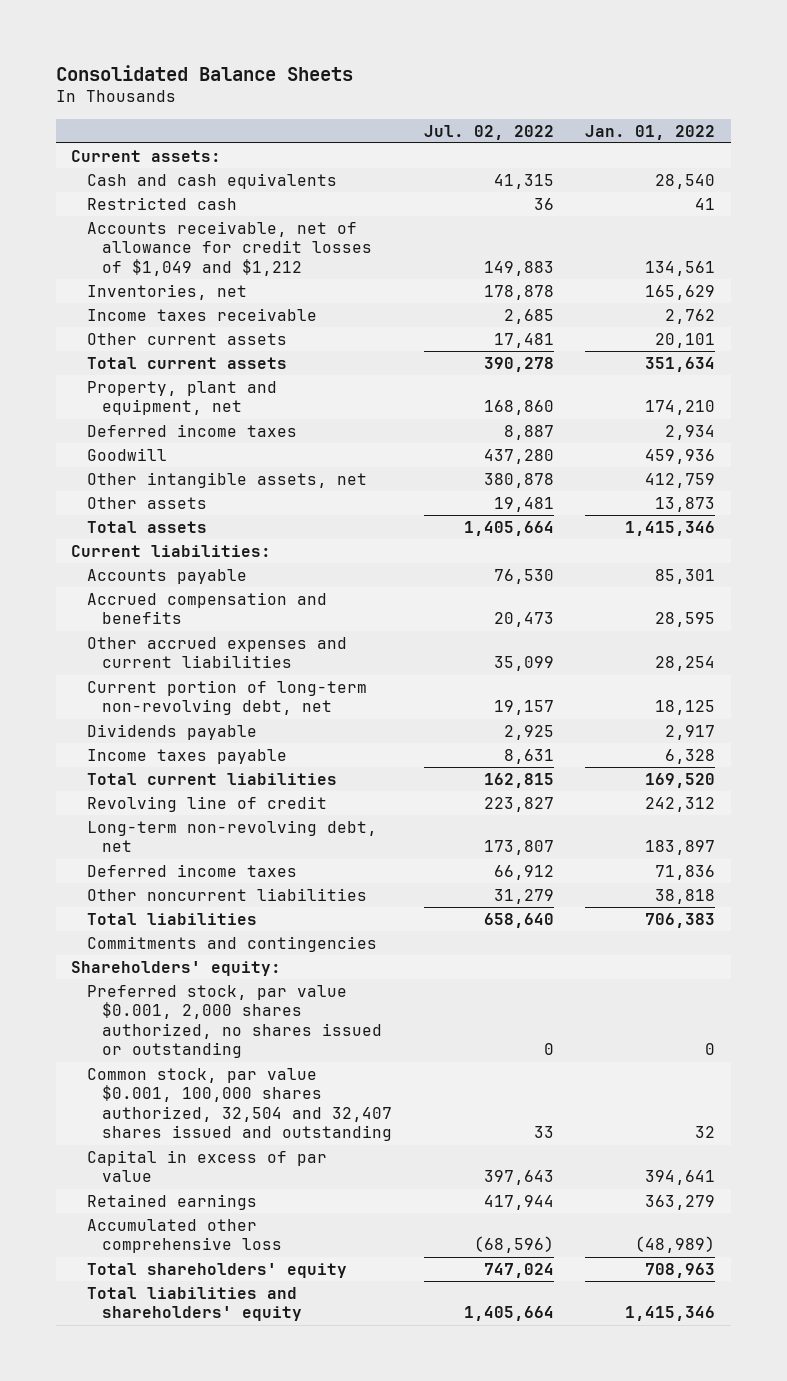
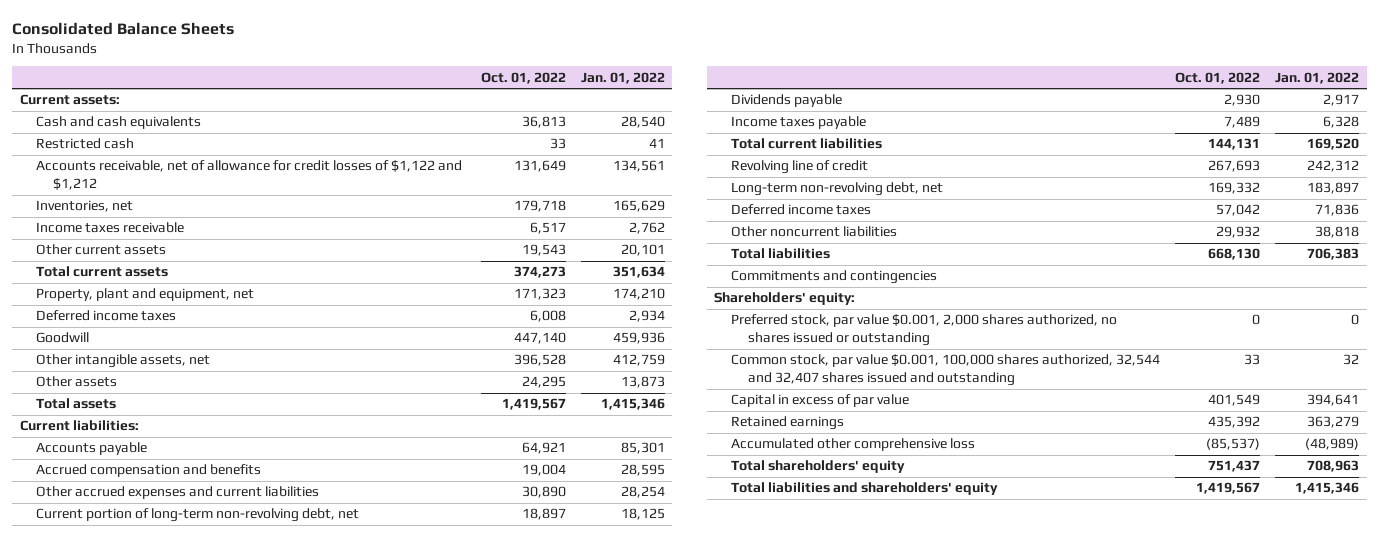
[423,124,554,140] Jul. 02, 2022 -> none
none -> [480,71,566,84] Oct. 01, 2022
[86,221,373,276] Accounts receivable, net of allowance for credit losses of $1,049 and $1,212 -> [36,160,463,191] Accounts receivable, net of allowance for credit losses of $1,122 and $1,212
[86,1068,393,1142] Common stock, par value $0.001, 100,000 shares authorized, 32,504 and 32,407 shares issued and outstanding -> [731,354,1161,387] Common stock, par value $0.001, 100,000 shares authorized, 32,544 and 32,407 shares issued and outstanding

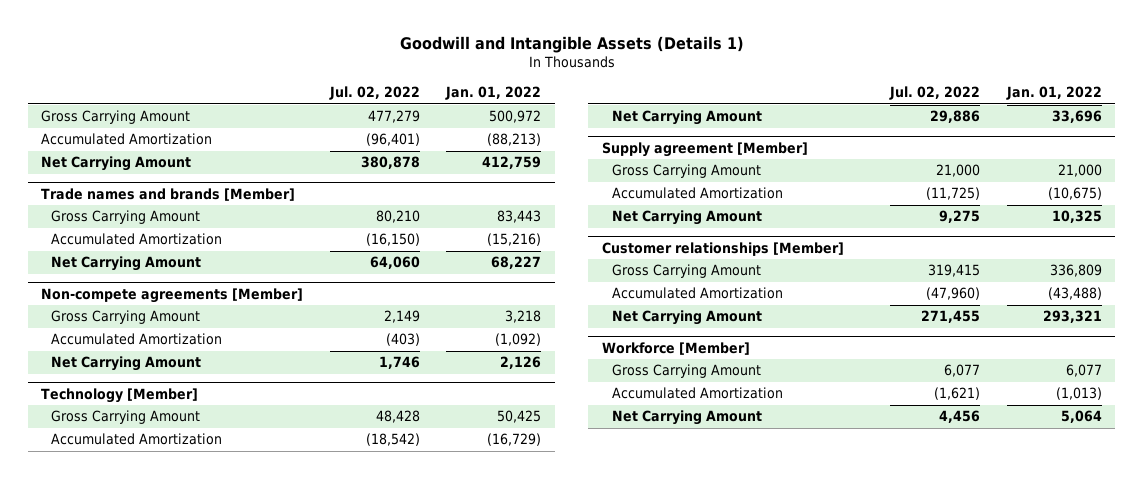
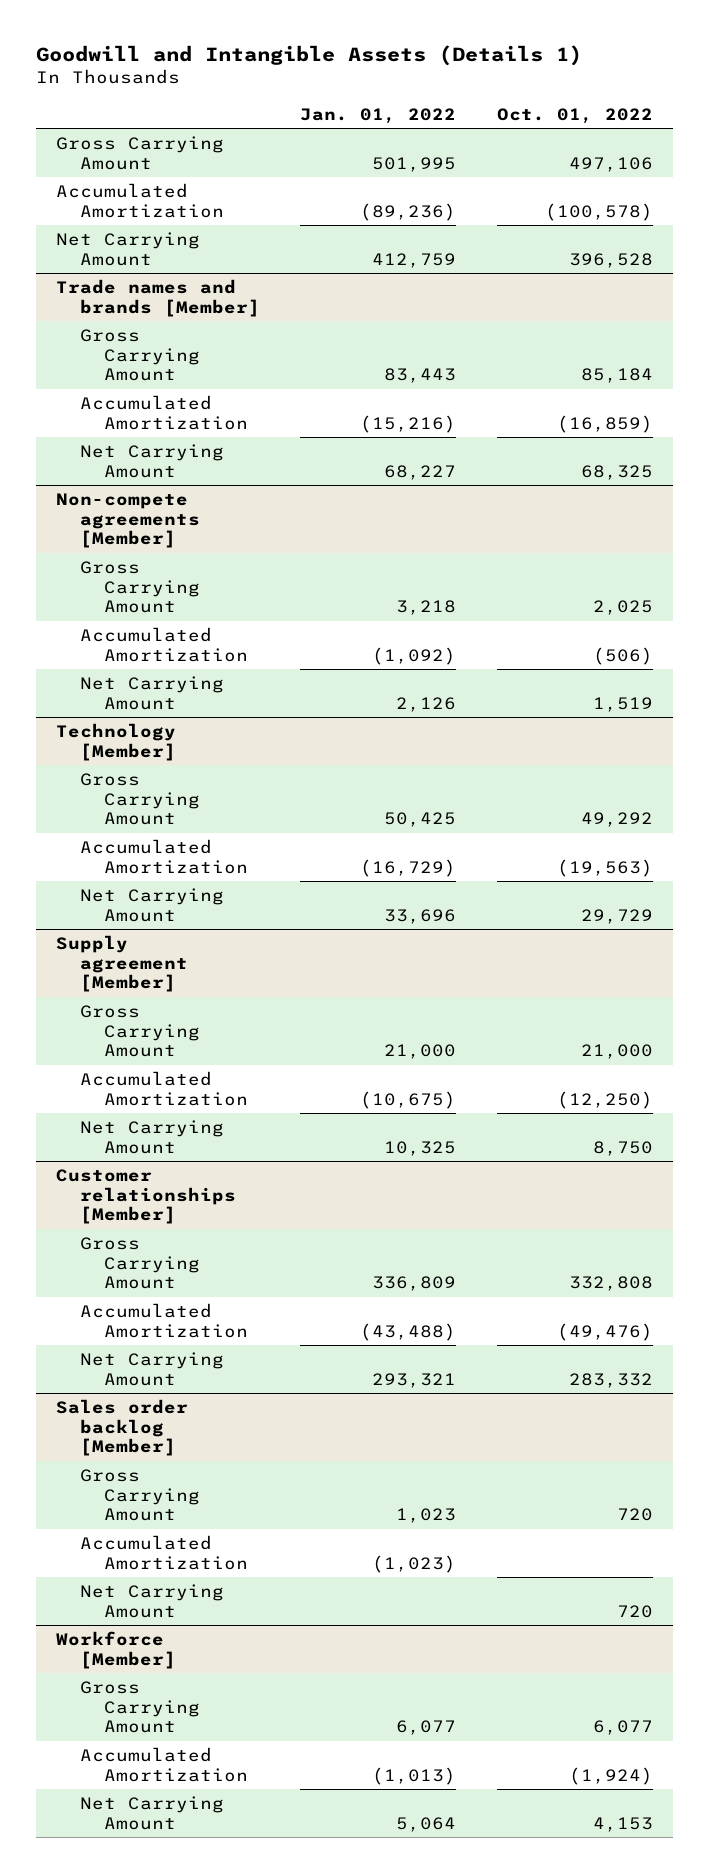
[328,86,420,101] Jul. 02, 2022 -> none
none -> [496,107,653,124] Oct. 01, 2022
[489,110,542,124] 500,972 -> [372,156,457,172] 501,995
[487,133,542,147] (88,213) -> [360,202,457,221] (89,236)
none -> [55,1399,188,1456] Sales order backlog [Member]
none -> [79,1469,200,1521] Gross Carrying Amount
none -> [79,1535,248,1570] Accumulated Amortization
none -> [79,1584,224,1618] Net Carrying Amount

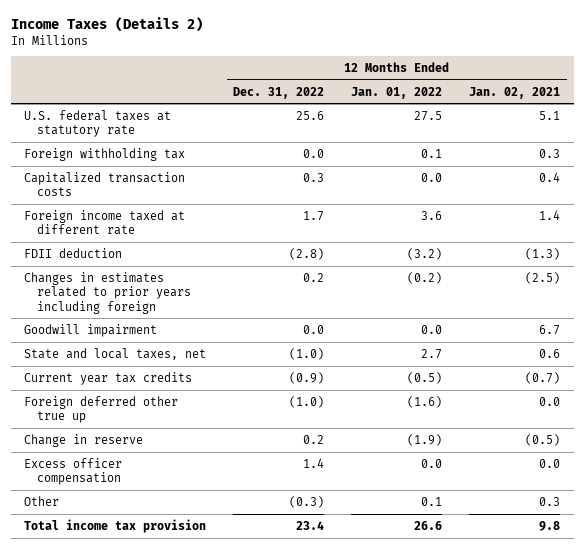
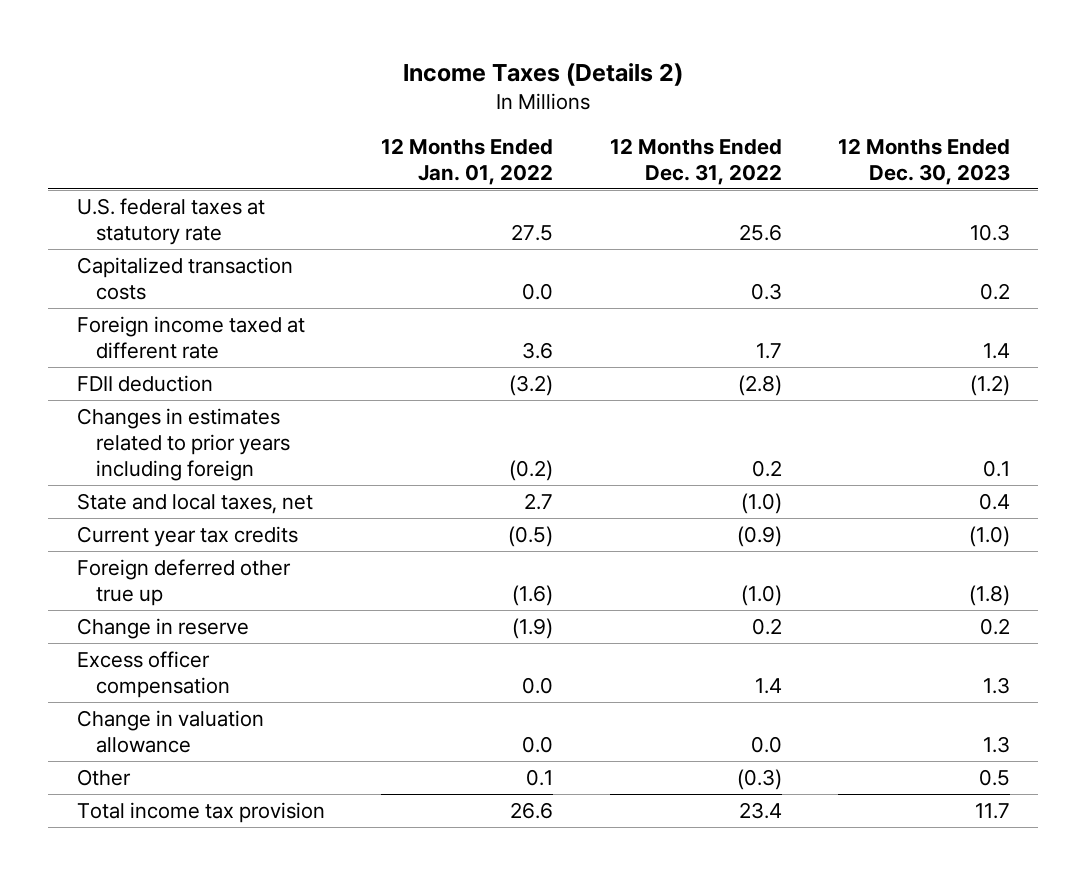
[469,86,561,99] Jan. 02, 2021 -> none
none -> [838,137,1011,185] 12 Months Ended Dec. 30, 2023
[24,147,186,161] Foreign withholding tax -> none
[24,323,158,337] Goodwill impairment -> none
none -> [76,709,264,753] Change in valuation allowance

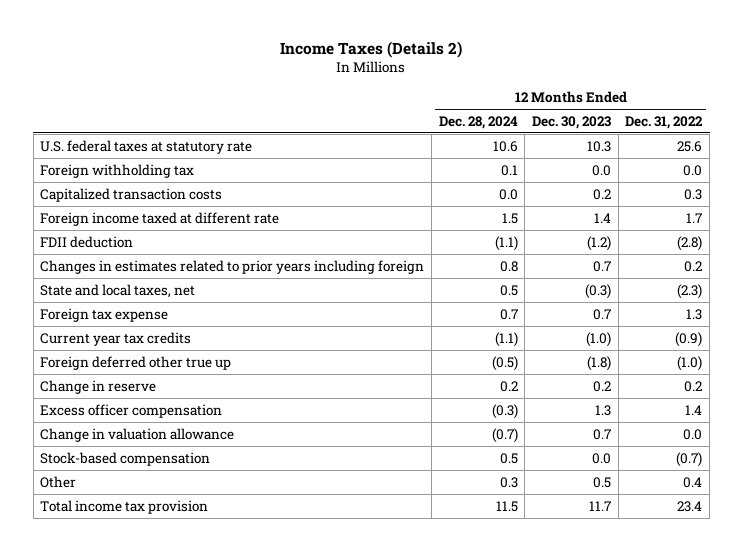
[381,137,554,185] 12 Months Ended Jan. 01, 2022 -> none
none -> [438,115,518,129] Dec. 28, 2024
none -> [40,163,195,178] Foreign withholding tax
[983,460,1011,478] 0.1 -> [593,260,612,272] 0.7
[740,492,782,514] (1.0) -> [677,283,703,299] (2.3)
[979,492,1011,510] 0.4 -> [585,283,612,299] (0.3)
none -> [40,307,169,322] Foreign tax expense
[983,735,1011,753] 1.3 -> [593,428,612,440] 0.7
none -> [40,451,211,466] Stock-based compensation
[736,768,782,790] (0.3) -> [683,476,703,488] 0.4

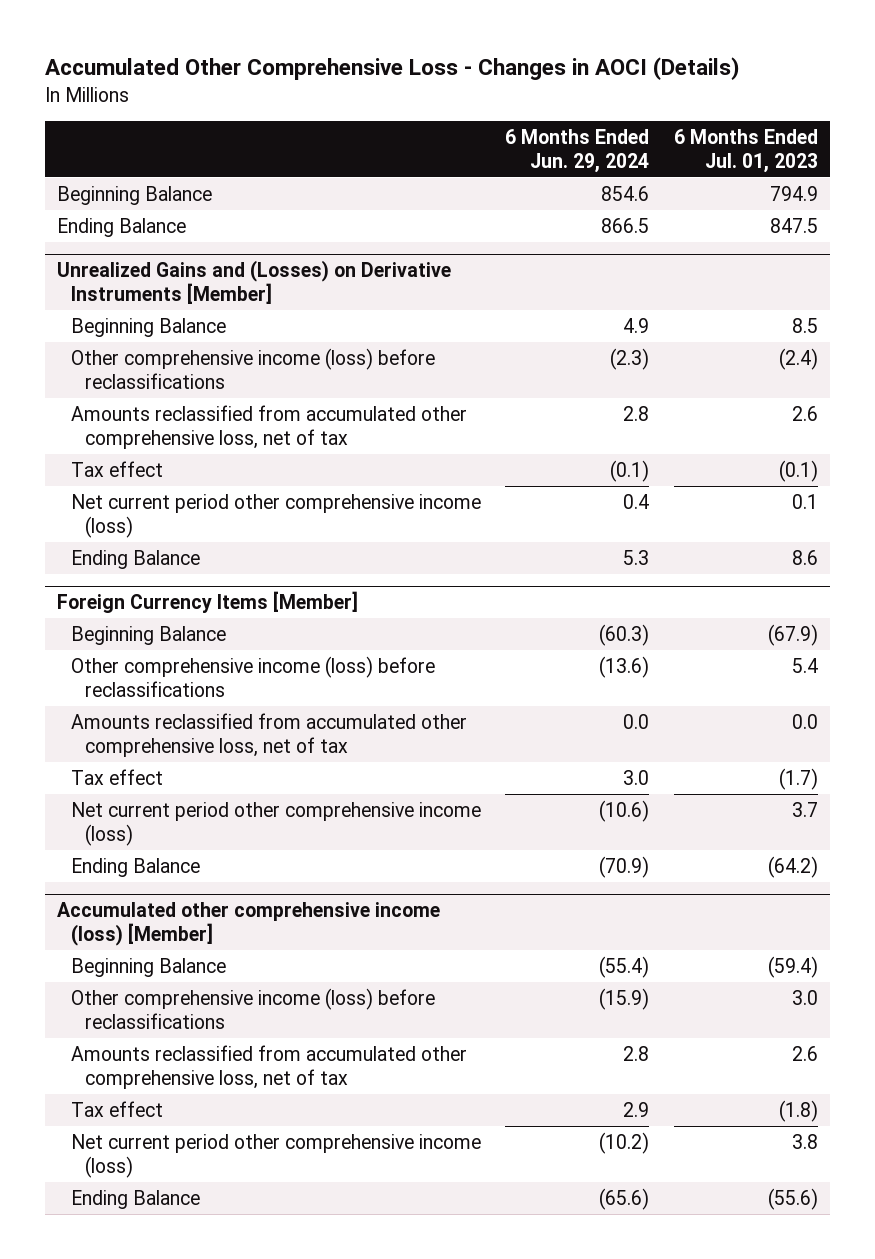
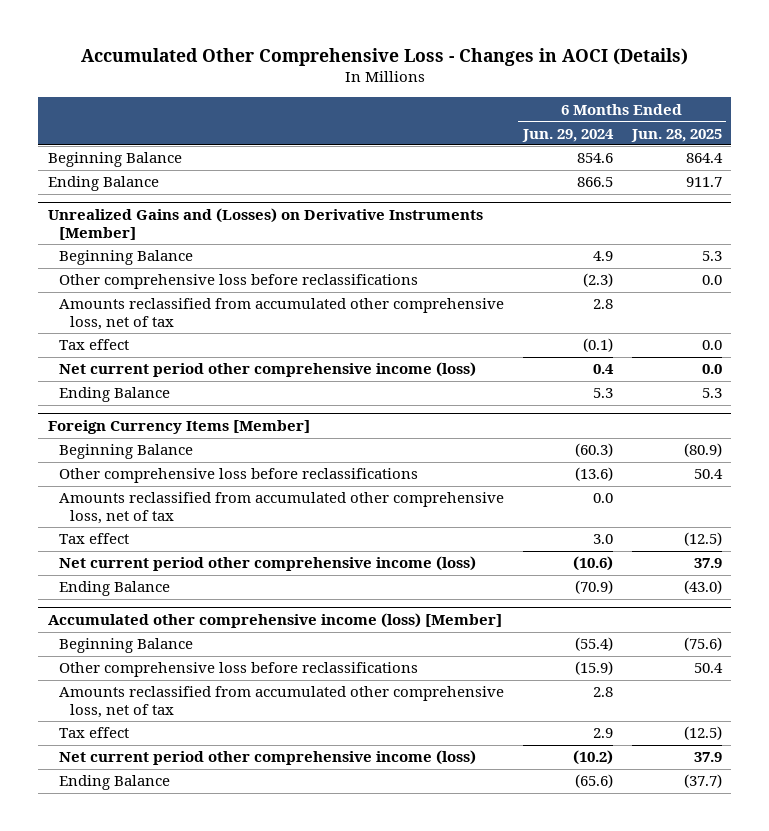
[673,128,818,174] 6 Months Ended Jul. 01, 2023 -> none
none -> [630,128,722,142] Jun. 28, 2025
[71,347,436,389] Other comprehensive income (loss) before reclassifications -> [59,274,419,290] Other comprehensive loss before reclassifications
[71,655,436,697] Other comprehensive income (loss) before reclassifications -> [59,468,419,484] Other comprehensive loss before reclassifications
[71,987,436,1029] Other comprehensive income (loss) before reclassifications -> [59,662,419,678] Other comprehensive loss before reclassifications

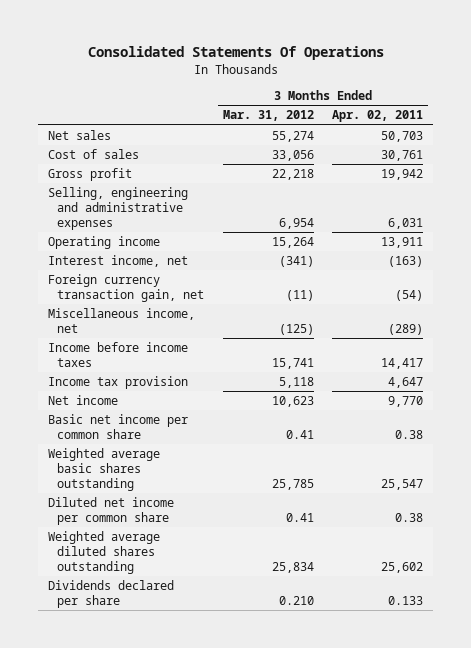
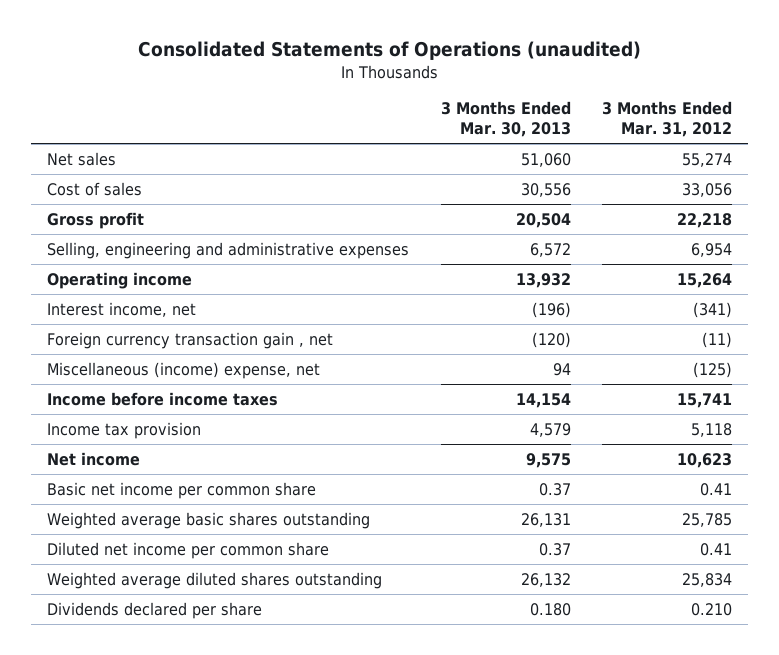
[87,46,384,61] Consolidated Statements Of Operations -> [137,40,641,60] Consolidated Statements of Operations (unaudited)
[332,110,424,123] Apr. 02, 2011 -> none
none -> [440,101,571,138] 3 Months Ended Mar. 30, 2013
[47,274,205,302] Foreign currency transaction gain, net -> [46,331,333,349] Foreign currency transaction gain , net
[47,308,195,333] Miscellaneous income, net -> [46,361,320,379] Miscellaneous (income) expense, net

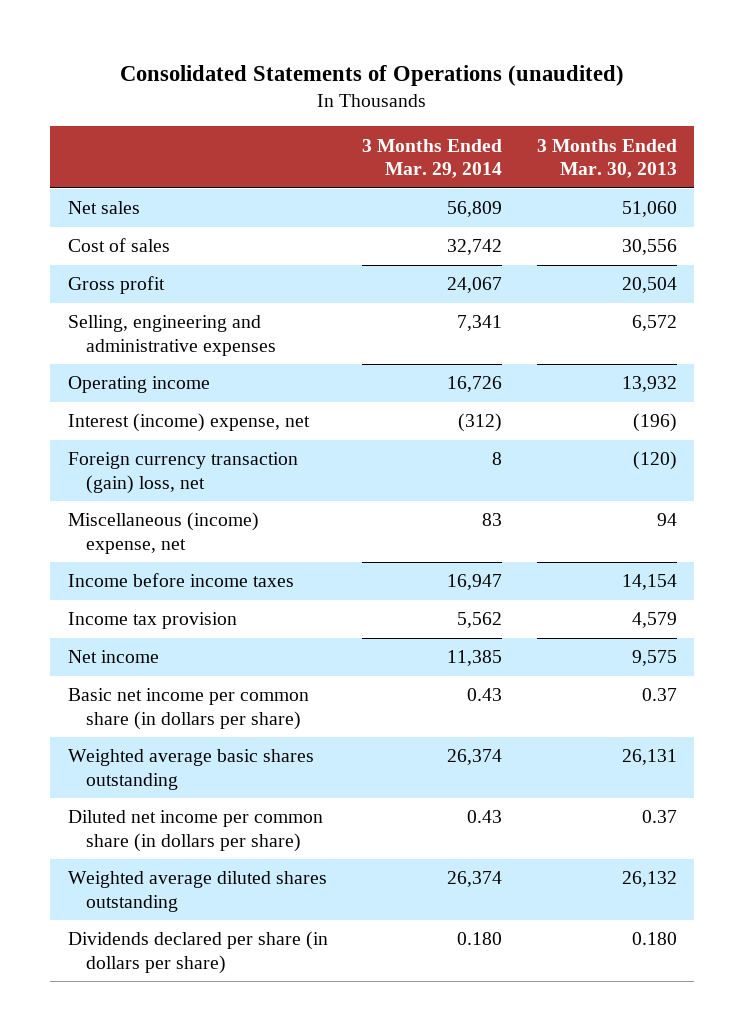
[602,101,733,138] 3 Months Ended Mar. 31, 2012 -> none
none -> [362,138,503,178] 3 Months Ended Mar. 29, 2014
[46,301,196,317] Interest income, net -> [67,413,310,433] Interest (income) expense, net
[46,331,333,349] Foreign currency transaction gain , net -> [67,452,298,494] Foreign currency transaction (gain) loss, net
[46,481,316,499] Basic net income per common share -> [67,688,309,730] Basic net income per common share (in dollars per share)
[46,541,329,559] Diluted net income per common share -> [67,810,323,852] Diluted net income per common share (in dollars per share)
[46,601,262,619] Dividends declared per share -> [67,931,328,974] Dividends declared per share (in dollars per share)

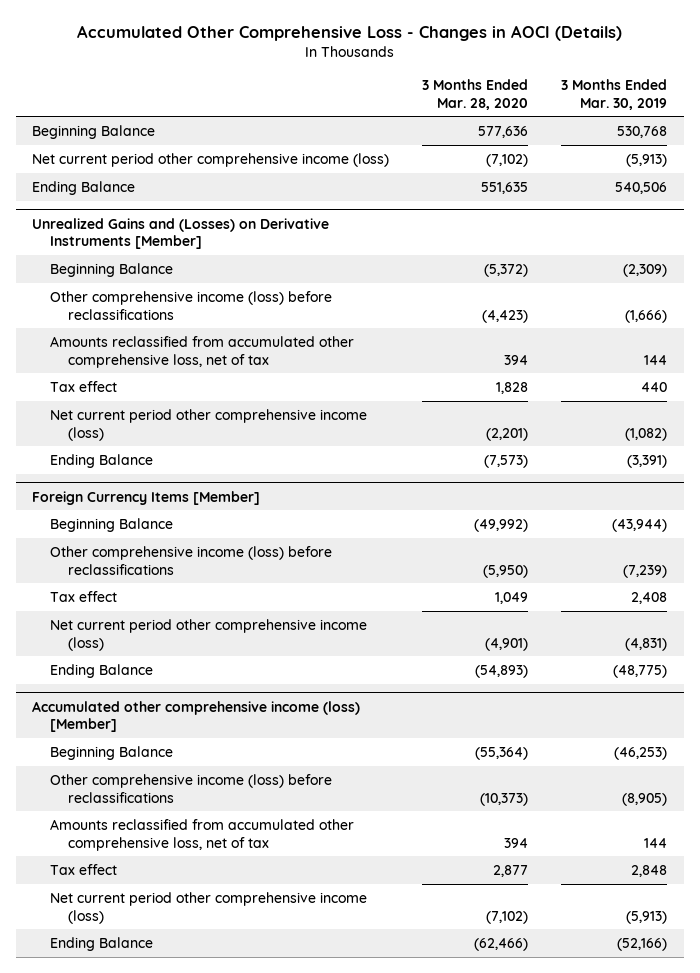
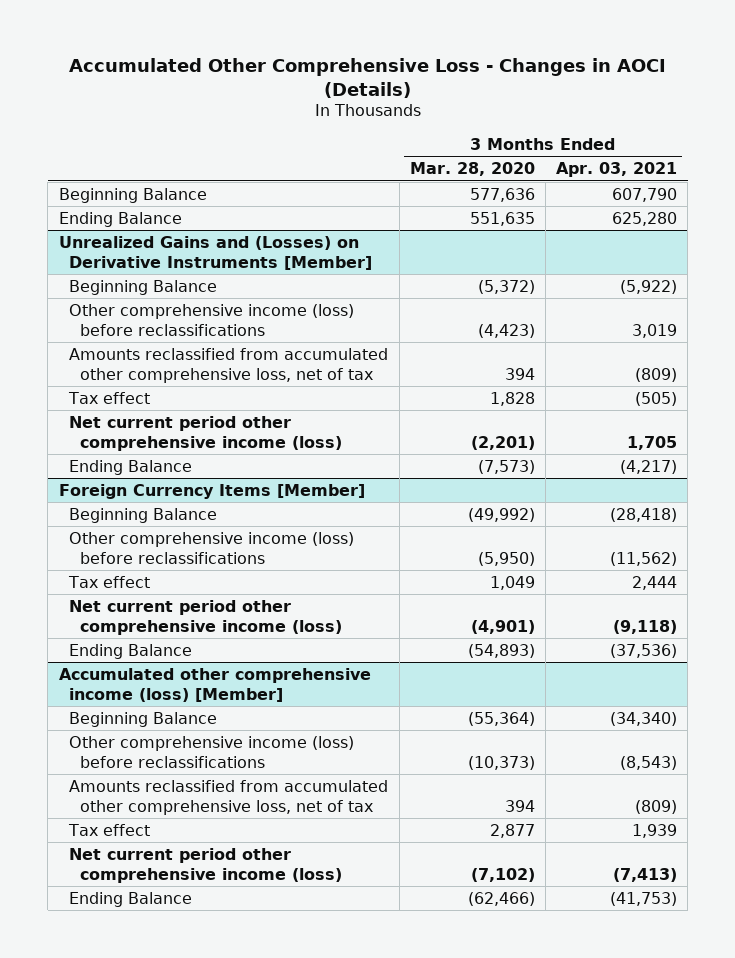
[561,78,668,110] 3 Months Ended Mar. 30, 2019 -> none
none -> [555,162,677,178] Apr. 03, 2021
[32,152,390,167] Net current period other comprehensive income (loss) -> none

